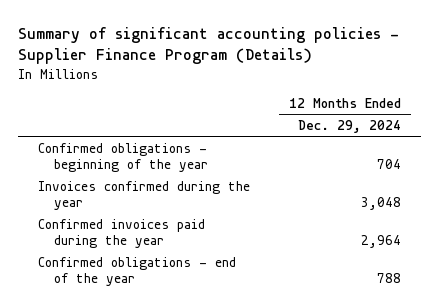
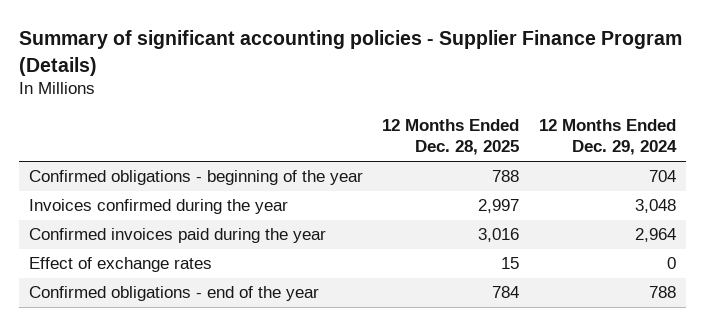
none -> [382,119,520,156] 12 Months Ended Dec. 28, 2025
none -> [29,257,213,273] Effect of exchange rates

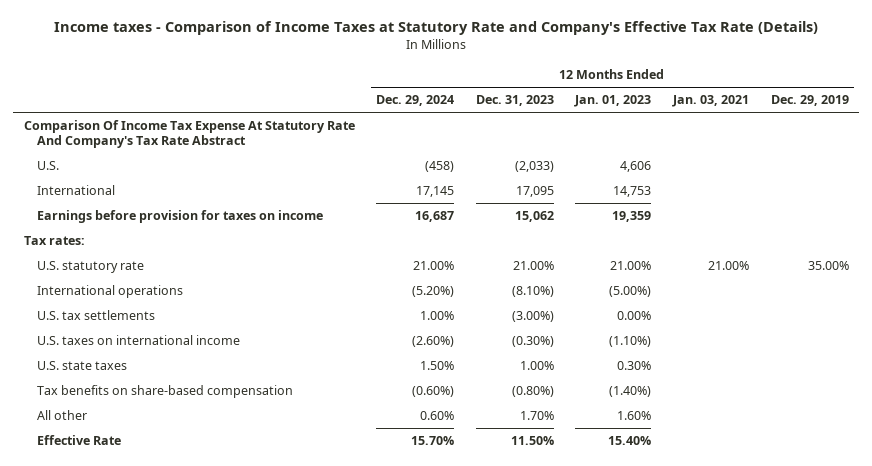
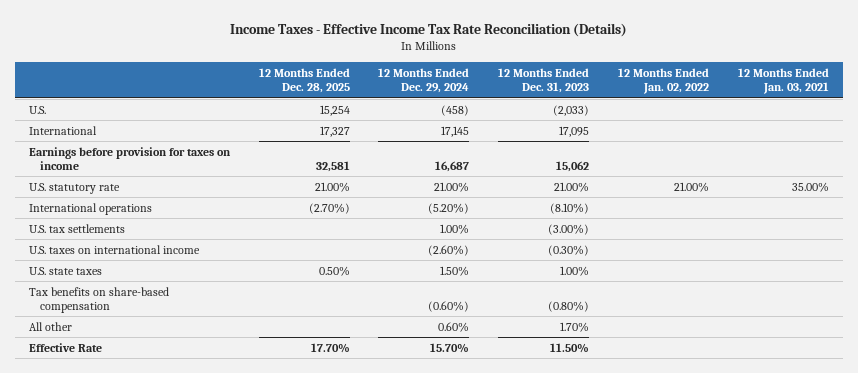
[54,21,819,36] Income taxes - Comparison of Income Taxes at Statutory Rate and Company's Effective Tax Rate (Details) -> [229,22,627,37] Income Taxes - Effective Income Tax Rate Reconciliation (Details)
[574,95,652,108] Jan. 01, 2023 -> none
[770,95,849,107] Dec. 29, 2019 -> none
none -> [258,68,350,94] 12 Months Ended Dec. 28, 2025
none -> [617,68,709,95] 12 Months Ended Jan. 02, 2022
[23,120,355,149] Comparison Of Income Tax Expense At Statutory Rate And Company's Tax Rate Abstract -> none
[23,236,85,246] Tax rates: -> none
[707,261,749,271] 21.00% -> [791,181,829,192] 35.00%

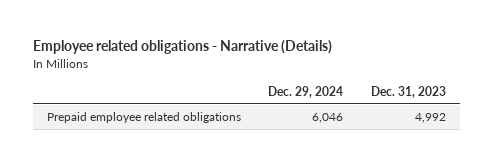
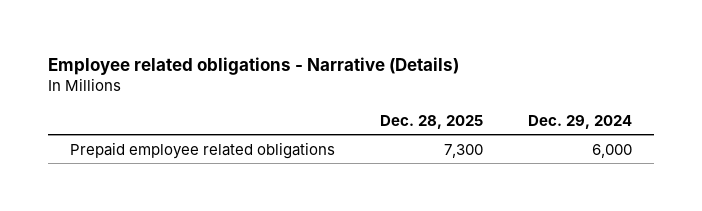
[370,86,446,99] Dec. 31, 2023 -> none
none -> [379,114,483,129] Dec. 28, 2025
[312,113,344,124] 6,046 -> [591,143,632,158] 6,000

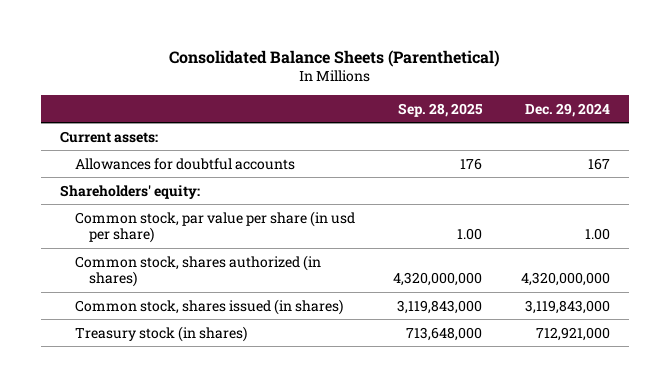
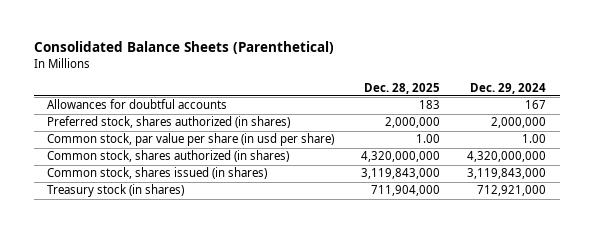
[398,102,484,117] Sep. 28, 2025 -> none
none -> [364,82,441,94] Dec. 28, 2025
[60,130,159,143] Current assets: -> none
[60,184,201,199] Shareholders' equity: -> none
none -> [47,116,291,129] Preferred stock, shares authorized (in shares)

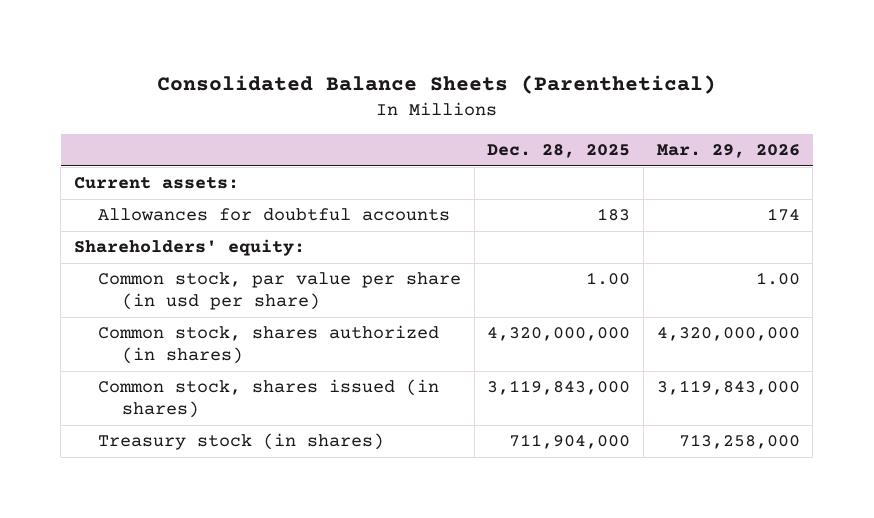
[470,82,547,94] Dec. 29, 2024 -> none
none -> [656,144,800,159] Mar. 29, 2026
none -> [74,177,240,190] Current assets:
[47,116,291,129] Preferred stock, shares authorized (in shares) -> none
none -> [74,239,306,257] Shareholders' equity:

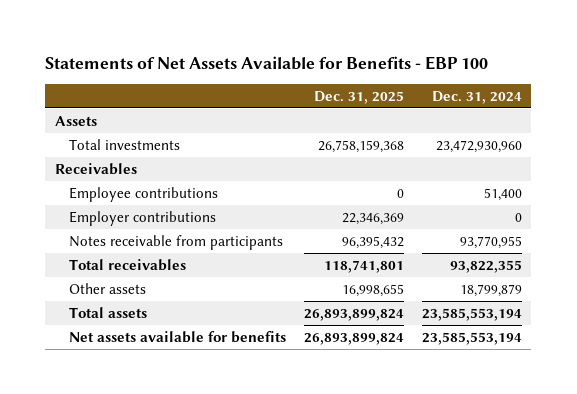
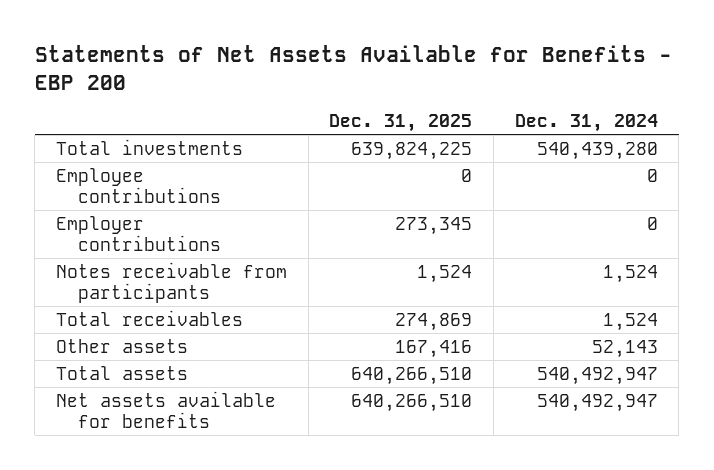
[45,55,489,70] Statements of Net Assets Available for Benefits - EBP 100 -> [34,45,672,90] Statements of Net Assets Available for Benefits - EBP 200
[54,115,97,126] Assets -> none
[54,162,137,175] Receivables -> none
[317,139,404,153] 26,758,159,368 -> [351,141,473,160] 639,824,225
[436,139,523,153] 23,472,930,960 -> [536,141,658,160] 540,439,280
[484,187,523,201] 51,400 -> [646,168,658,182] 0
[341,212,404,225] 22,346,369 -> [395,216,473,235] 273,345
[341,235,404,249] 96,395,432 -> [417,264,473,283] 1,524
[460,235,523,249] 93,770,955 -> [602,264,658,283] 1,524
[323,259,404,273] 118,741,801 -> [395,312,473,331] 274,869
[450,259,523,273] 93,822,355 -> [602,312,658,331] 1,524
[341,283,404,297] 16,998,655 -> [395,339,473,358] 167,416
[460,283,523,297] 18,799,879 -> [591,339,658,358] 52,143
[303,308,404,321] 26,893,899,824 -> [351,366,473,385] 640,266,510
[422,307,523,321] 23,585,553,194 -> [536,366,658,385] 540,492,947
[303,332,404,345] 26,893,899,824 -> [351,393,473,412] 640,266,510
[422,331,523,345] 23,585,553,194 -> [536,393,658,412] 540,492,947

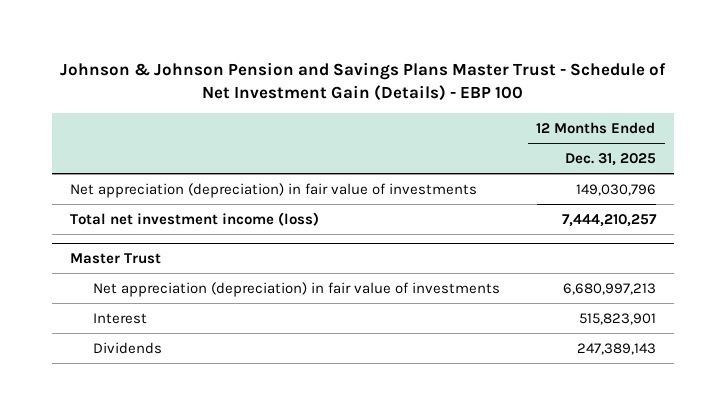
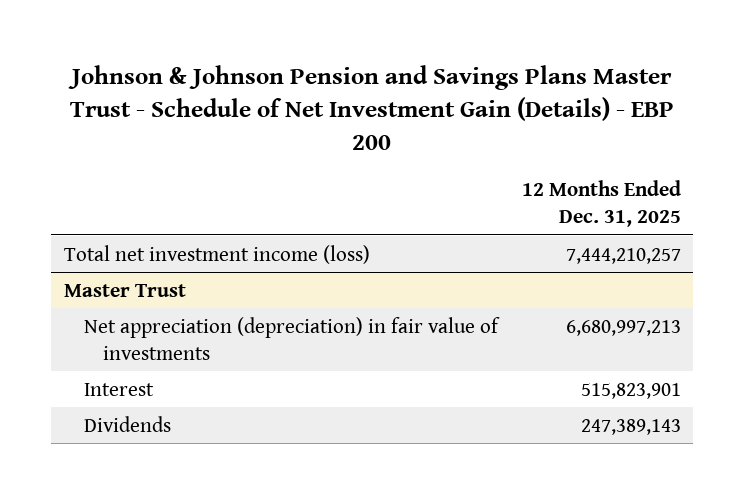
[59,62,666,102] Johnson & Johnson Pension and Savings Plans Master Trust - Schedule of Net Investment Gain (Details) - EBP 100 -> [68,65,675,151] Johnson & Johnson Pension and Savings Plans Master Trust - Schedule of Net Investment Gain (Details) - EBP 200
[70,182,478,198] Net appreciation (depreciation) in fair value of investments -> none

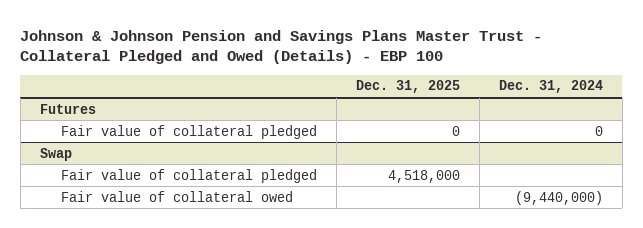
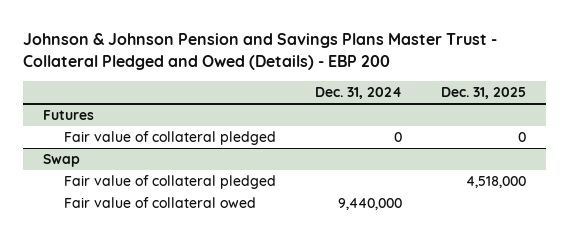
[20,29,543,65] Johnson & Johnson Pension and Savings Plans Master Trust - Collateral Pledged and Owed (Details) - EBP 100 -> [22,32,497,70] Johnson & Johnson Pension and Savings Plans Master Trust - Collateral Pledged and Owed (Details) - EBP 200
[514,190,603,205] (9,440,000) -> [338,198,403,211] 9,440,000

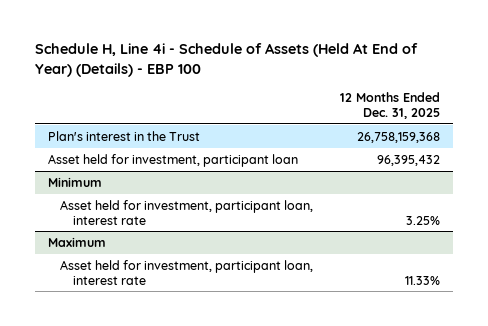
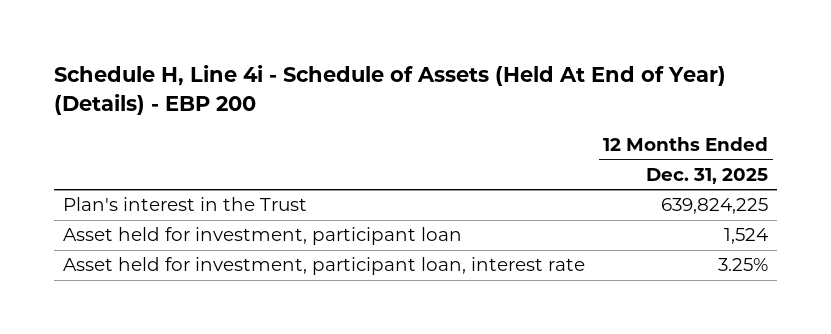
[34,43,418,77] Schedule H, Line 4i - Schedule of Assets (Held At End of Year) (Details) - EBP 100 -> [53,65,726,115] Schedule H, Line 4i - Schedule of Assets (Held At End of Year) (Details) - EBP 200
[47,176,102,187] Minimum -> none
[356,131,440,143] 26,758,159,368 -> [661,198,769,215] 639,824,225
[376,154,440,166] 96,395,432 -> [724,228,769,245] 1,524
[47,236,106,247] Maximum -> none
[60,259,314,285] Asset held for investment, participant loan, interest rate -> none

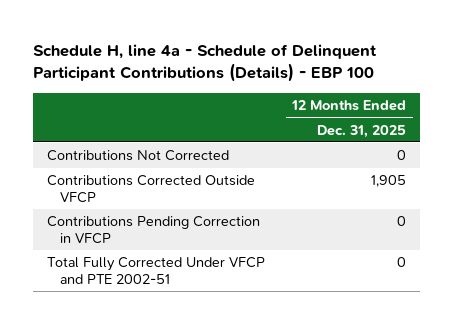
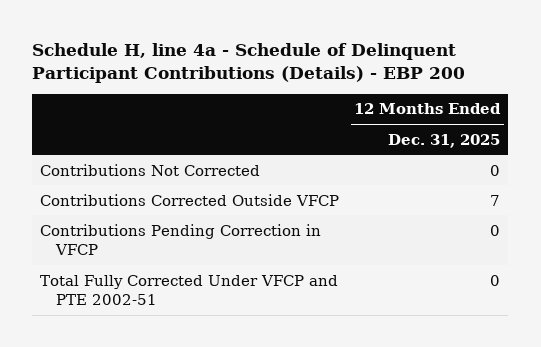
[33,43,378,83] Schedule H, line 4a - Schedule of Delinquent Participant Contributions (Details) - EBP 100 -> [32,42,466,83] Schedule H, line 4a - Schedule of Delinquent Participant Contributions (Details) - EBP 200
[371,175,407,188] 1,905 -> [490,194,501,206] 7

